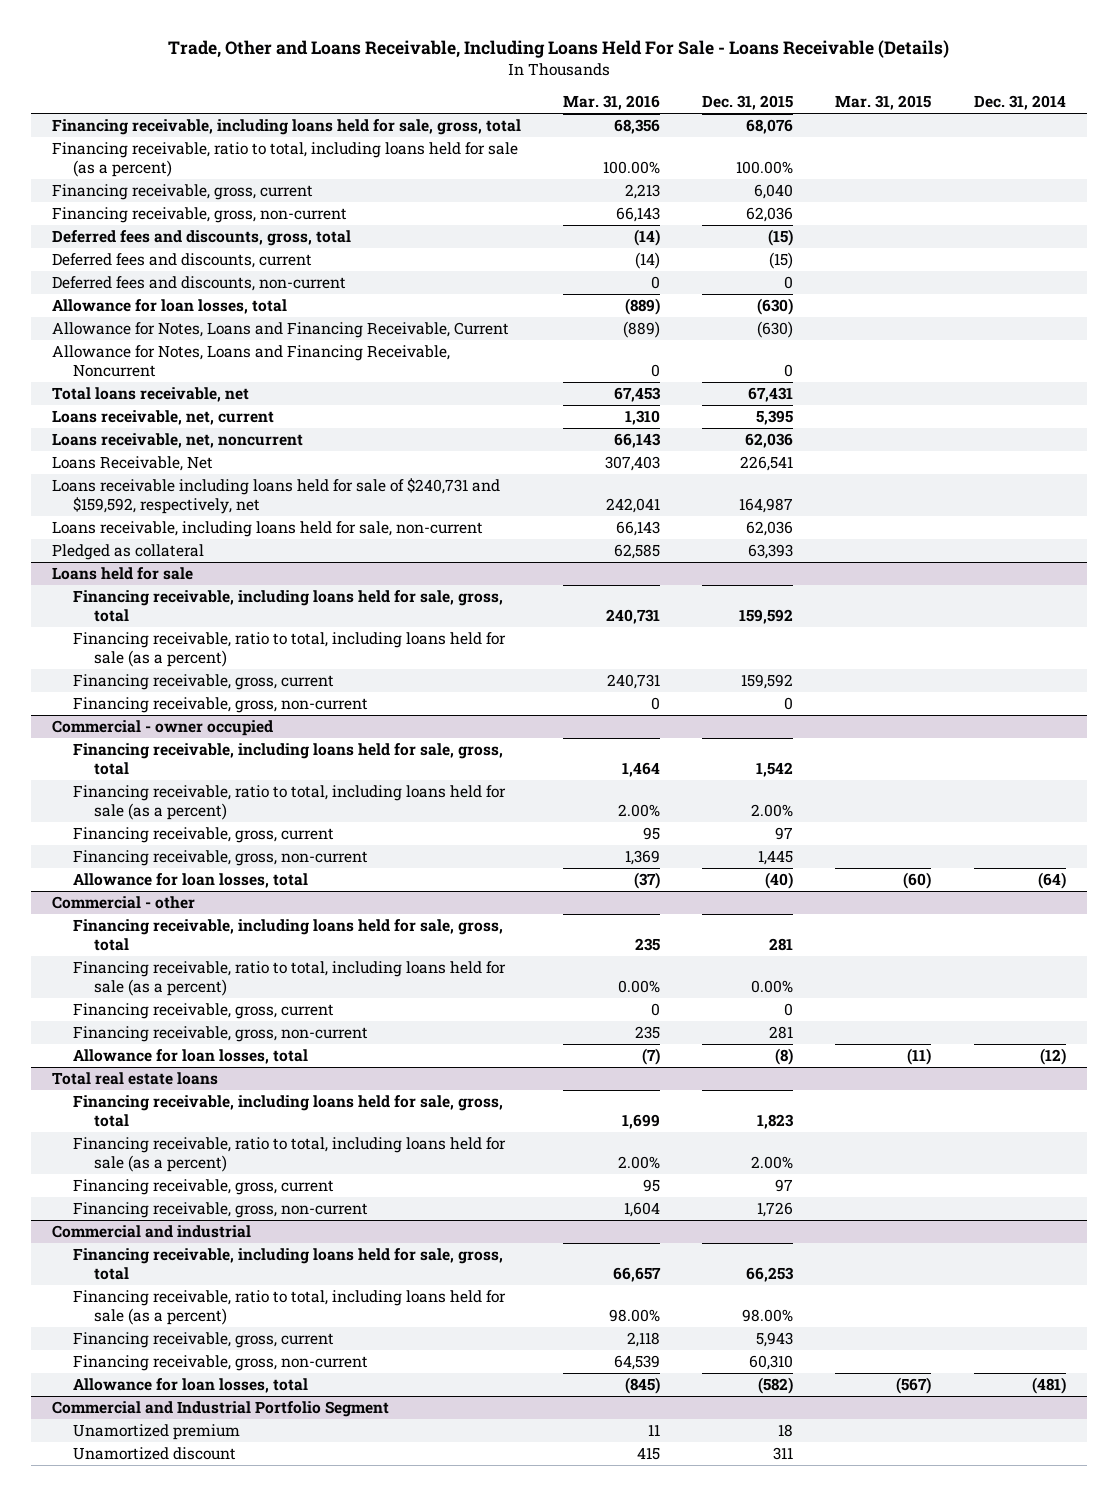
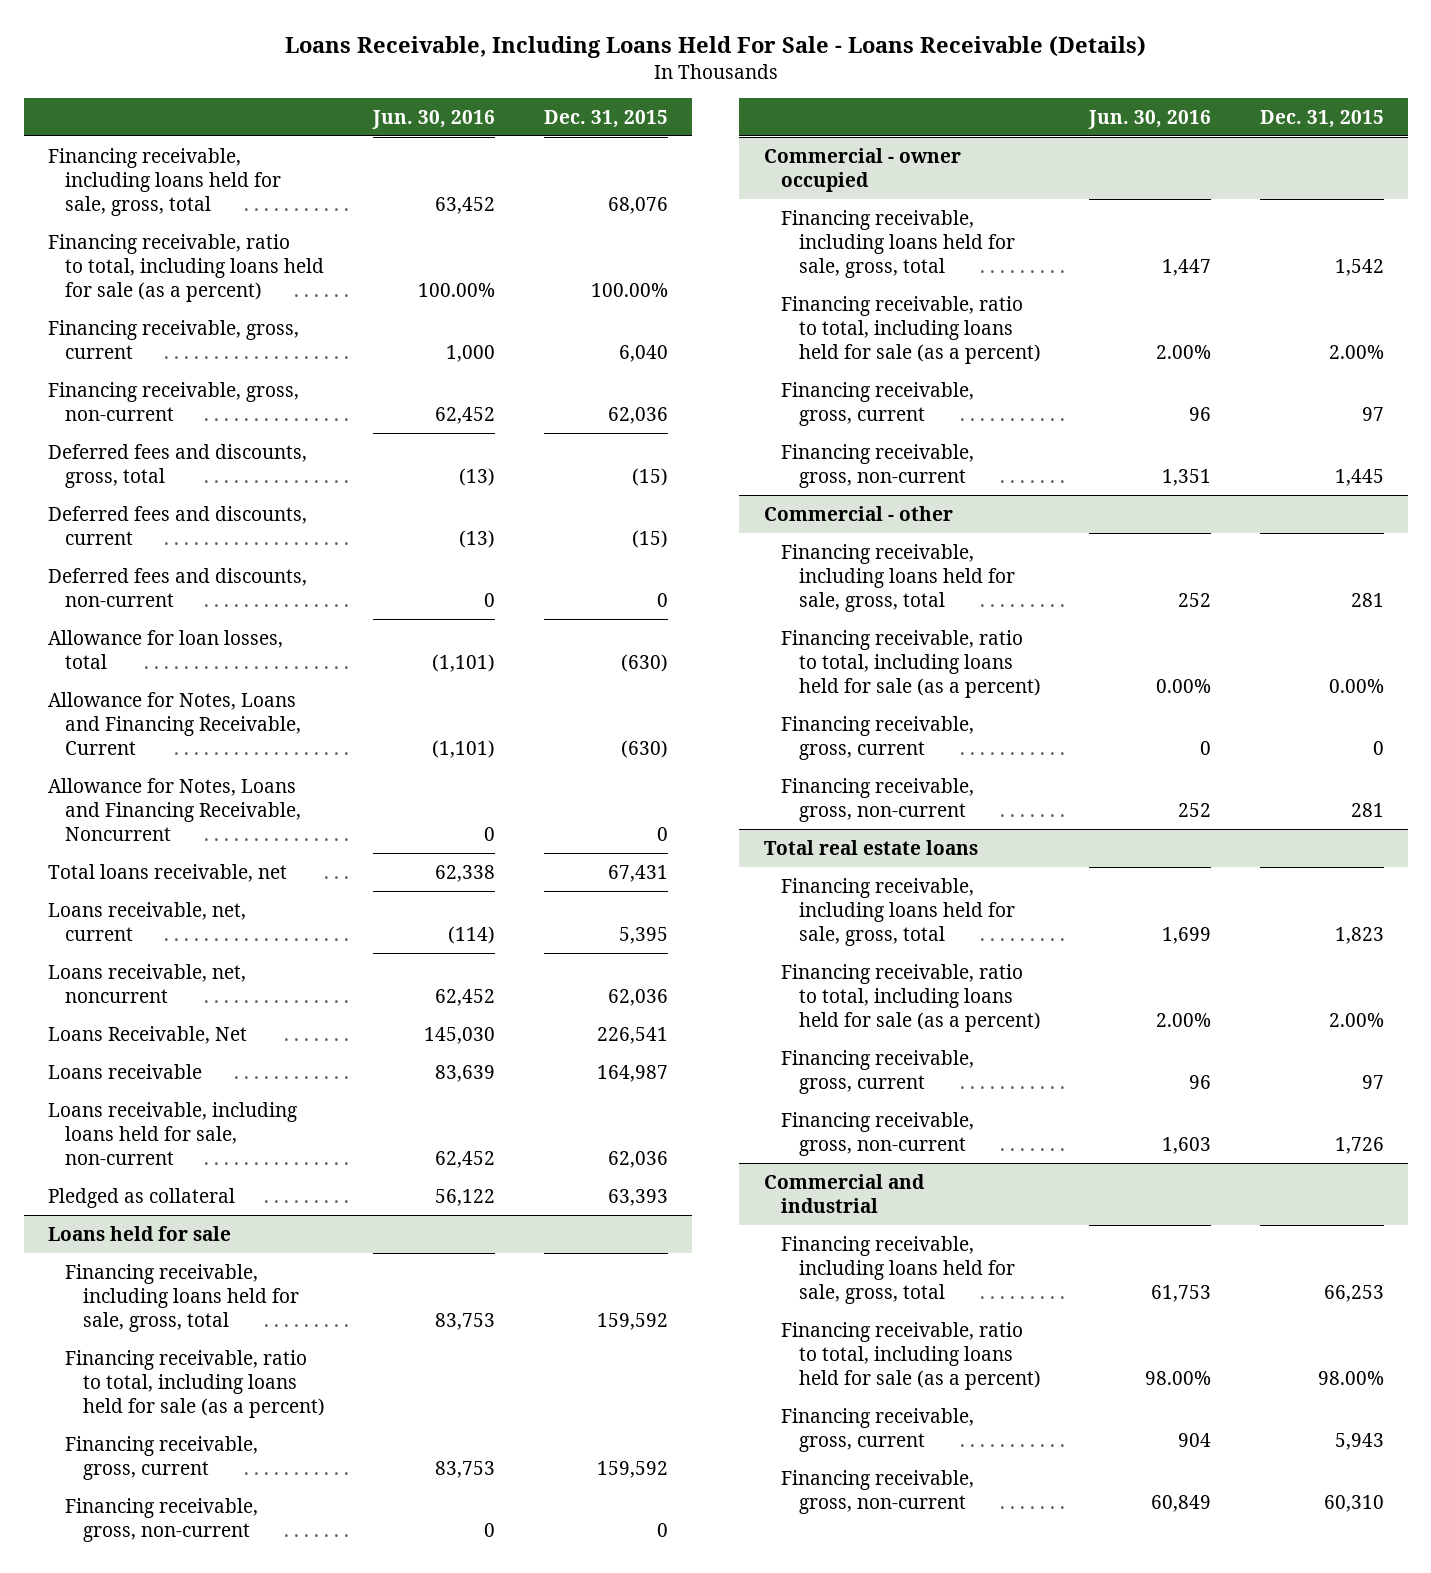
[167,40,949,59] Trade, Other and Loans Receivable, Including Loans Held For Sale - Loans Receivable (Details) -> [284,36,1146,59] Loans Receivable, Including Loans Held For Sale - Loans Receivable (Details)
[563,95,661,111] Mar. 31, 2016 -> none
[835,95,932,111] Mar. 31, 2015 -> none
[973,95,1066,111] Dec. 31, 2014 -> none
none -> [372,109,496,129] Jun. 30, 2016
[51,477,500,515] Loans receivable including loans held for sale of $240,731 and $159,592, respectively, net -> [47,1063,202,1079] Loans receivable
[72,872,308,888] Allowance for loan losses, total -> none
[72,1048,308,1064] Allowance for loan losses, total -> none
[72,1377,308,1393] Allowance for loan losses, total -> none
[51,1400,389,1417] Commercial and Industrial Portfolio Segment -> none
[72,1423,240,1440] Unamortized premium -> none
[72,1446,236,1460] Unamortized discount -> none

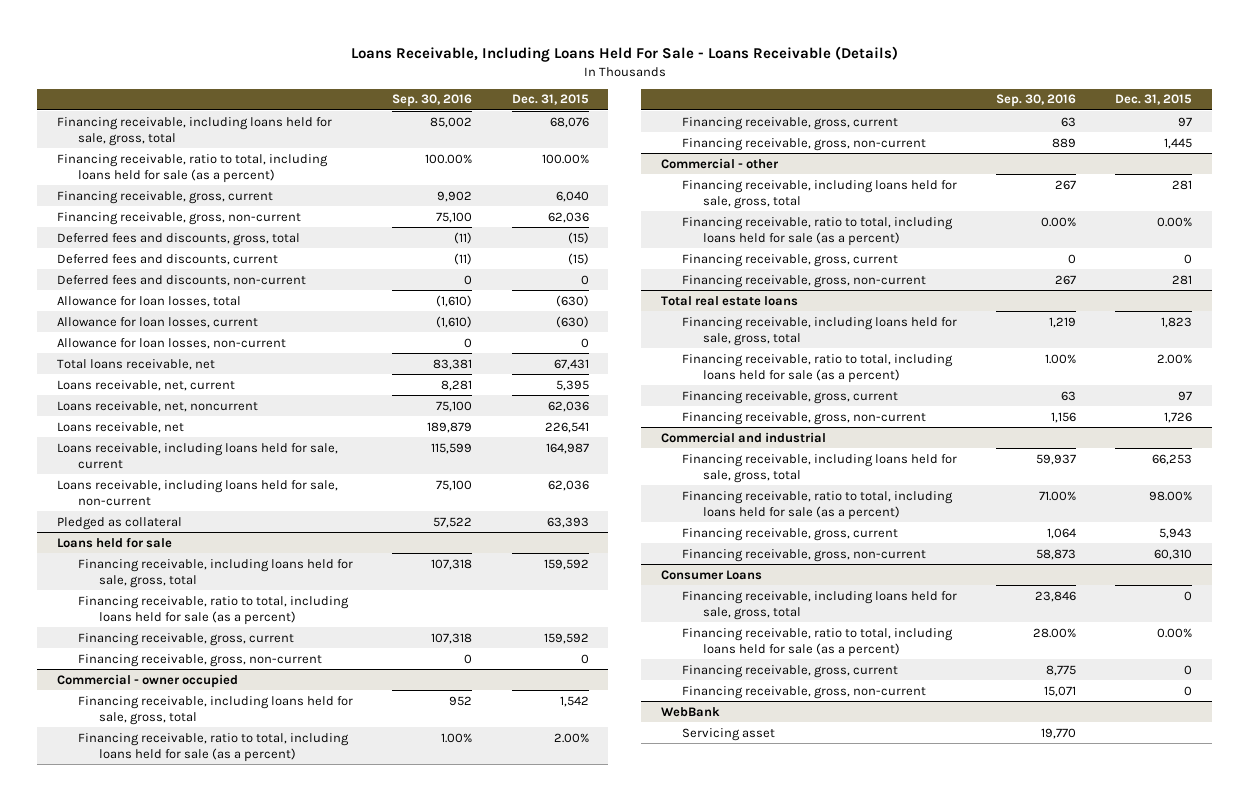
[372,109,496,129] Jun. 30, 2016 -> none
none -> [392,94,473,108] Sep. 30, 2016
[47,691,302,756] Allowance for Notes, Loans and Financing Receivable, Current -> [57,316,259,328] Allowance for loan losses, current
[47,777,302,842] Allowance for Notes, Loans and Financing Receivable, Noncurrent -> [57,337,287,349] Allowance for loan losses, non-current
[47,1025,247,1044] Loans Receivable, Net -> [57,421,185,433] Loans receivable, net
[47,1063,202,1079] Loans receivable -> [57,442,339,470] Loans receivable, including loans held for sale, current
none -> [660,569,762,580] Consumer Loans
none -> [681,590,957,621] Financing receivable, including loans held for sale, gross, total
none -> [681,627,953,658] Financing receivable, ratio to total, including loans held for sale (as a percent)
none -> [681,664,898,678] Financing receivable, gross, current
none -> [681,685,926,699] Financing receivable, gross, non-current
none -> [660,706,720,717] WebBank
none -> [681,727,775,741] Servicing asset

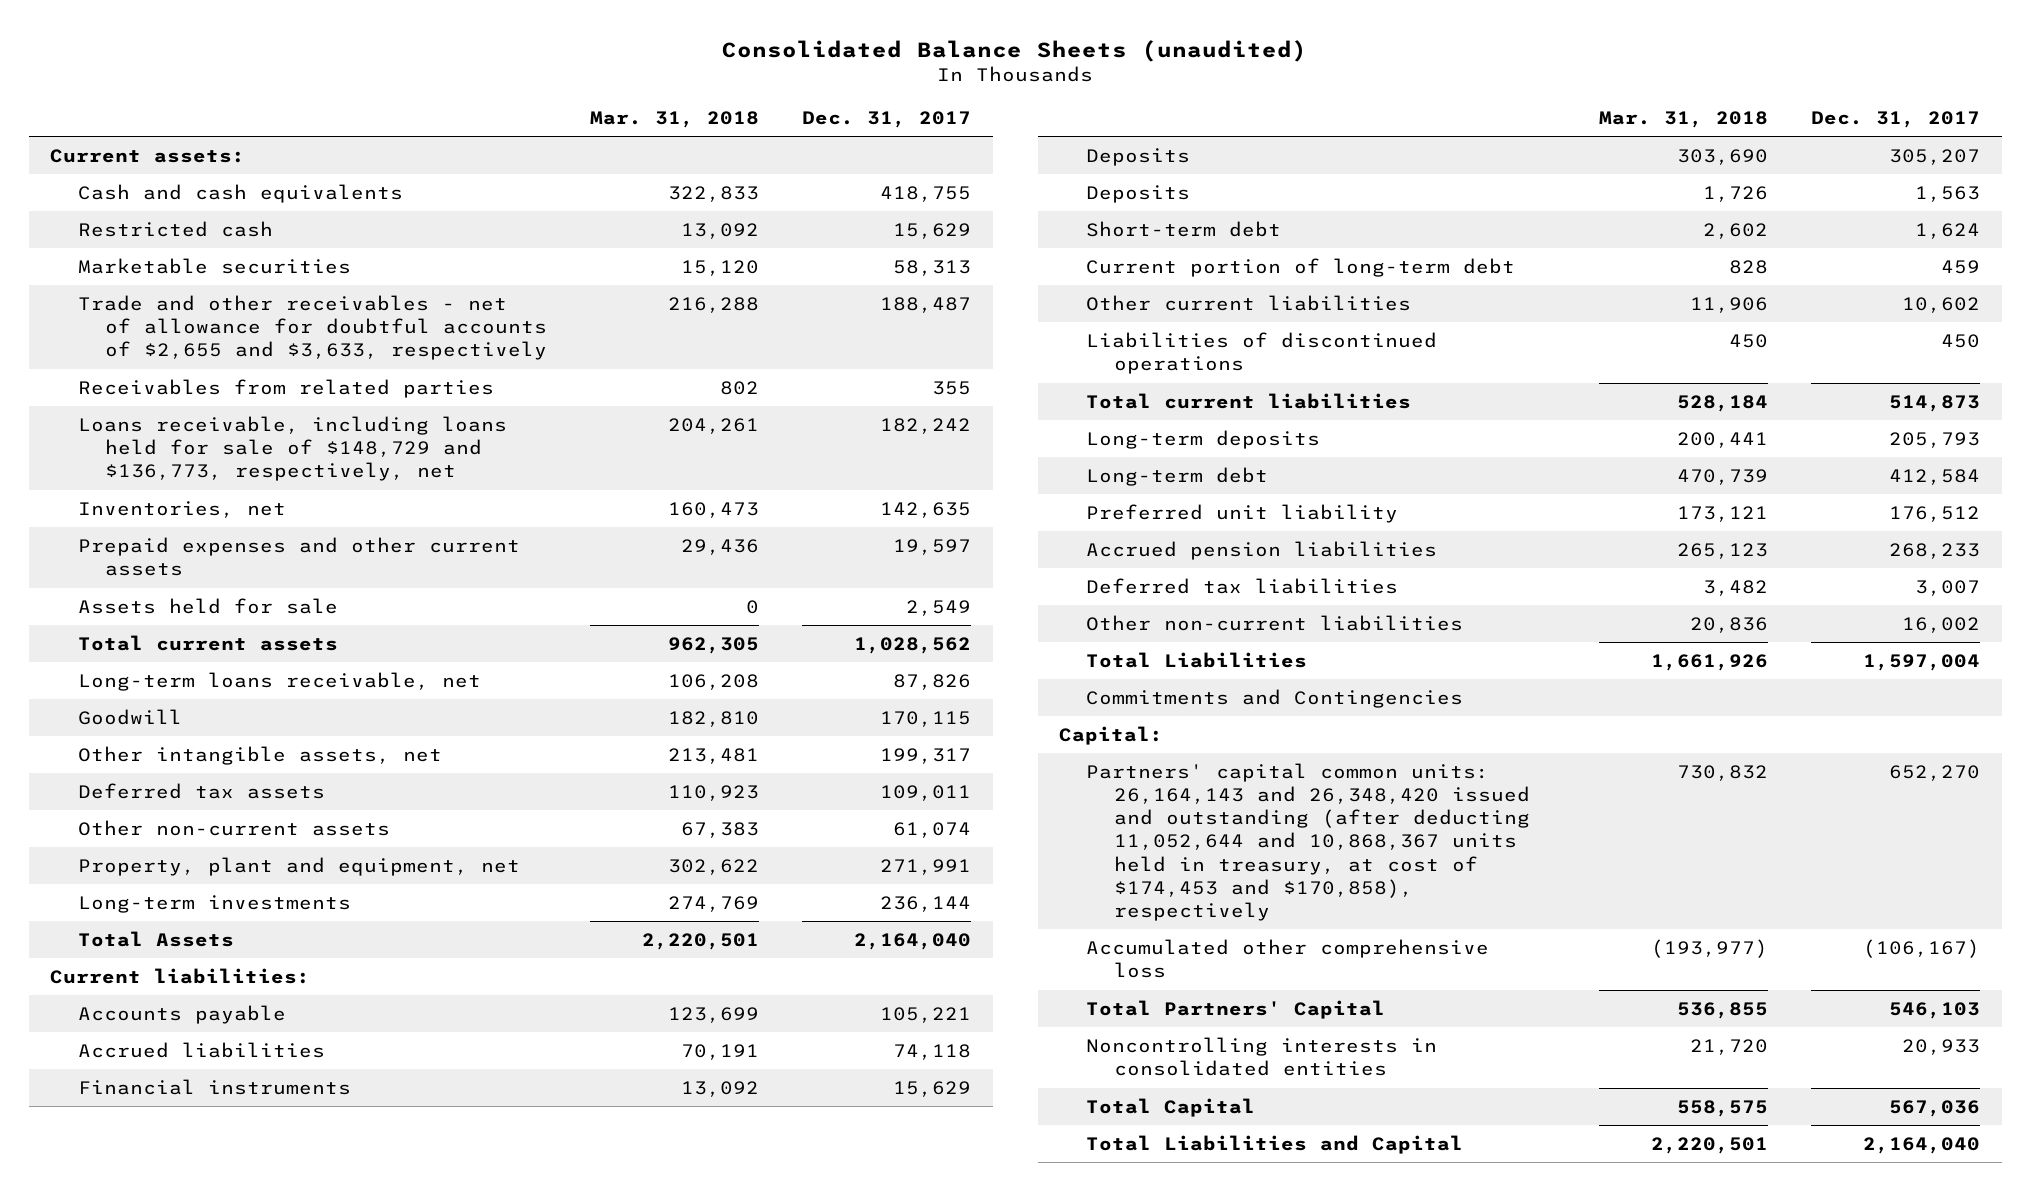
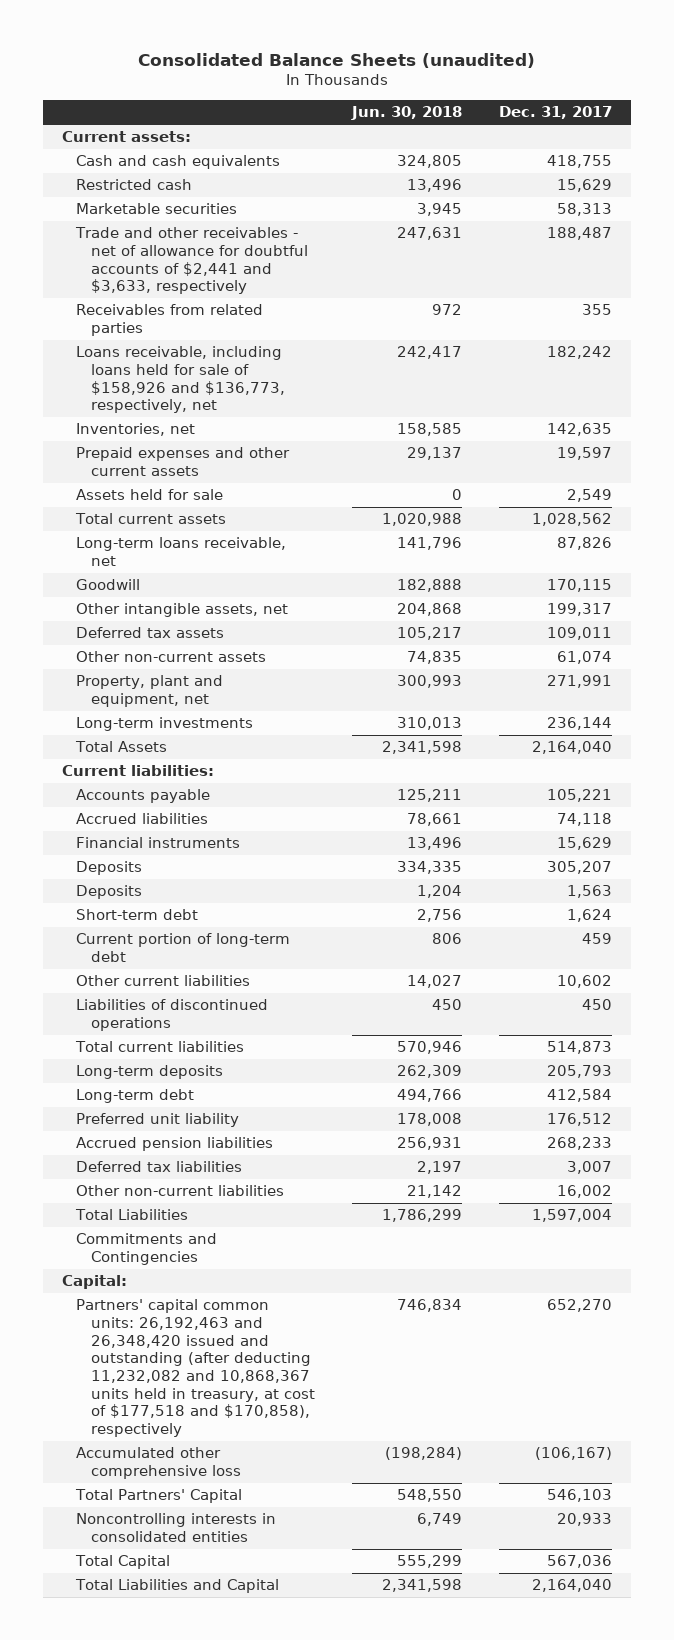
[590,110,760,128] Mar. 31, 2018 -> none
none -> [350,106,462,121] Jun. 30, 2018
[77,295,547,361] Trade and other receivables - net of allowance for doubtful accounts of $2,655 and $3,633, respectively -> [75,227,308,295] Trade and other receivables - net of allowance for doubtful accounts of $2,441 and $3,633, respectively
[77,416,507,482] Loans receivable, including loans held for sale of $148,729 and $136,773, respectively, net -> [76,346,285,414] Loans receivable, including loans held for sale of $158,926 and $136,773, respectively, net
[1086,763,1530,921] Partners' capital common units: 26,164,143 and 26,348,420 issued and outstanding (after deducting 11,052,644 and 10,868,367 units held in treasury, at cost of $174,453 and $170,858), respectively -> [76,1299,315,1437] Partners' capital common units: 26,192,463 and 26,348,420 issued and outstanding (after deducting 11,232,082 and 10,868,367 units held in treasury, at cost of $177,518 and $170,858), respectively

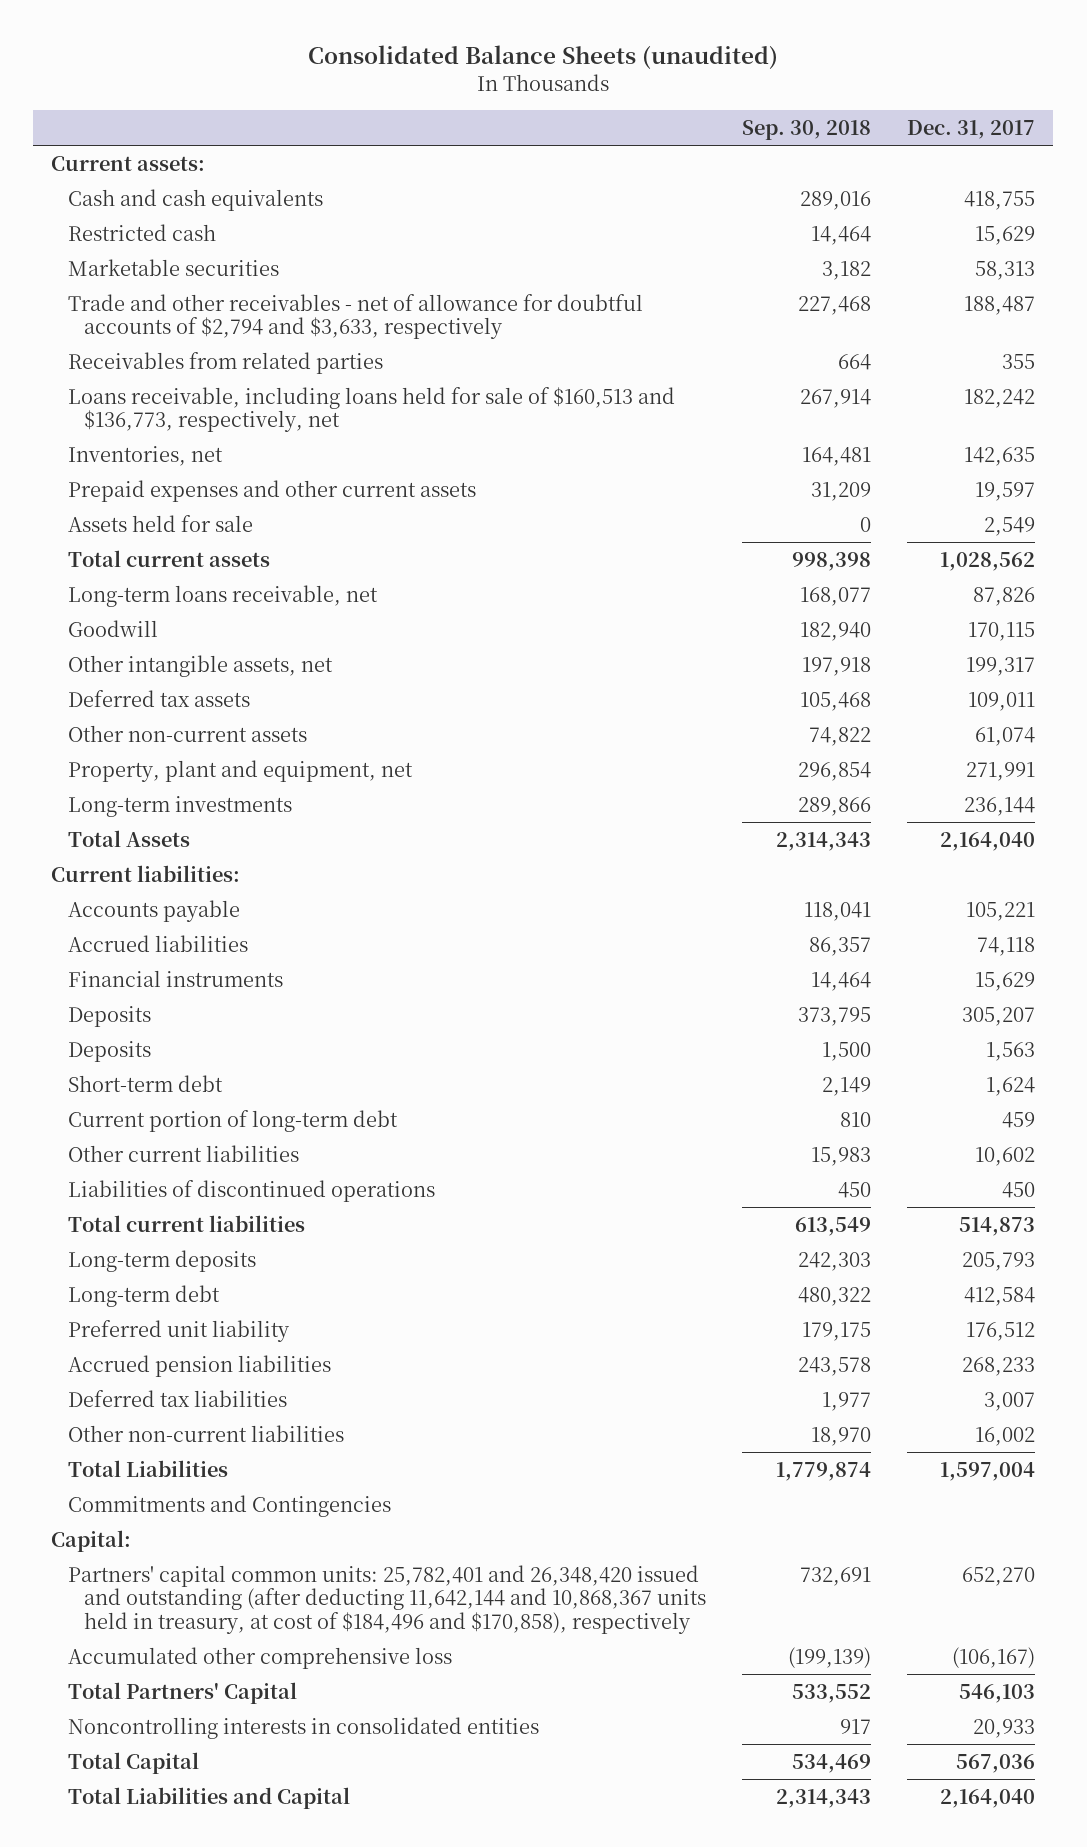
[350,106,462,121] Jun. 30, 2018 -> none
none -> [742,119,872,140] Sep. 30, 2018
[75,227,308,295] Trade and other receivables - net of allowance for doubtful accounts of $2,441 and $3,633, respectively -> [67,293,643,340] Trade and other receivables - net of allowance for doubtful accounts of $2,794 and $3,633, respectively
[76,346,285,414] Loans receivable, including loans held for sale of $158,926 and $136,773, respectively, net -> [67,386,675,433] Loans receivable, including loans held for sale of $160,513 and $136,773, respectively, net
[76,1299,315,1437] Partners' capital common units: 26,192,463 and 26,348,420 issued and outstanding (after deducting 11,232,082 and 10,868,367 units held in treasury, at cost of $177,518 and $170,858), respectively -> [67,1564,706,1634] Partners' capital common units: 25,782,401 and 26,348,420 issued and outstanding (after deducting 11,642,144 and 10,868,367 units held in treasury, at cost of $184,496 and $170,858), respectively

